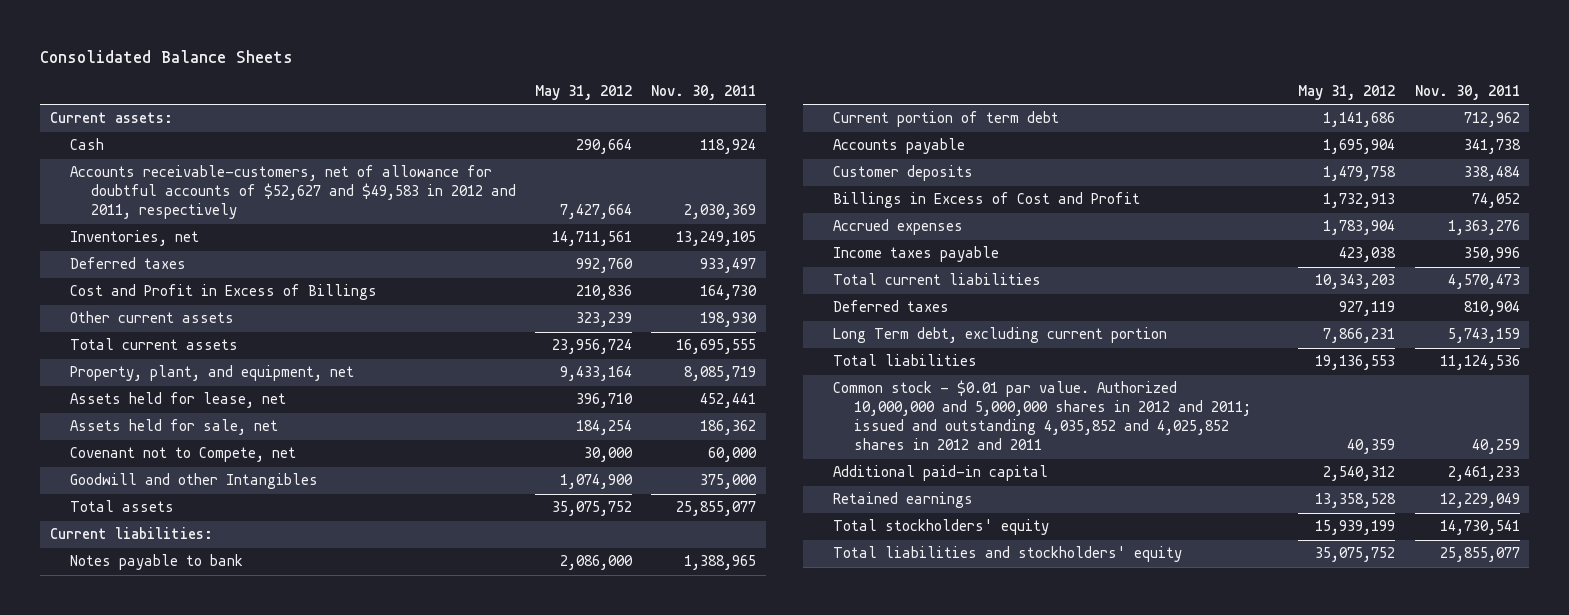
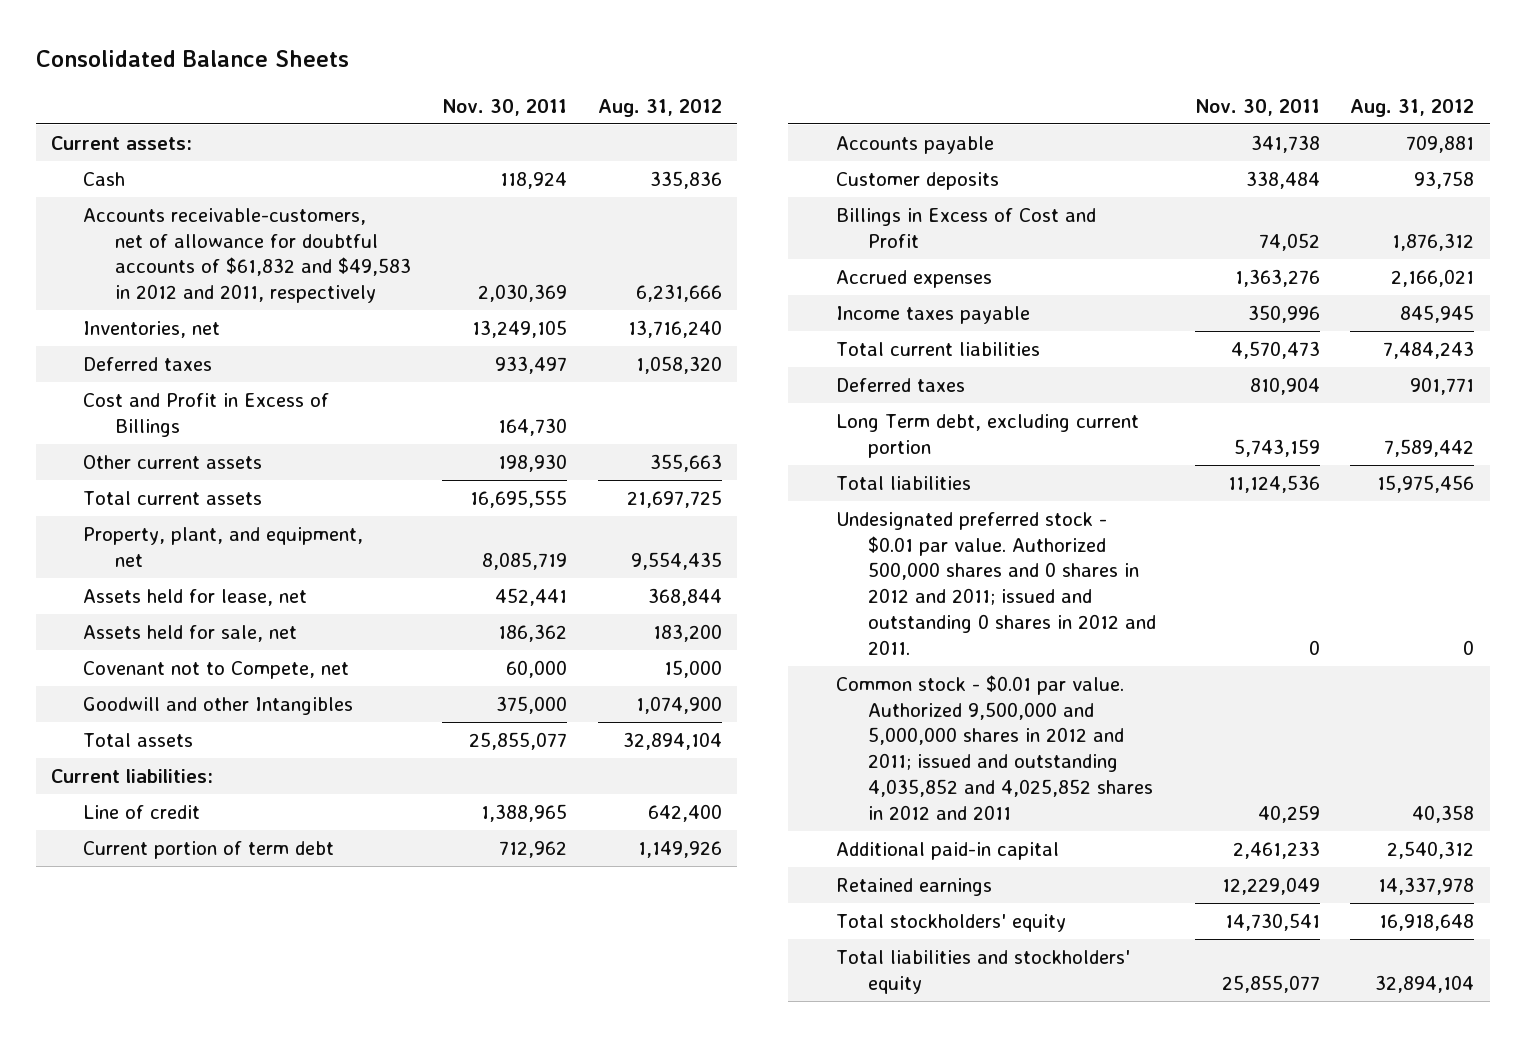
[535,85,633,101] May 31, 2012 -> none
none -> [597,98,722,117] Aug. 31, 2012
[70,165,516,220] Accounts receivable-customers, net of allowance for doubtful accounts of $52,627 and $49,583 in 2012 and 2011, respectively -> [83,208,412,304] Accounts receivable-customers, net of allowance for doubtful accounts of $61,832 and $49,583 in 2012 and 2011, respectively
[70,554,244,571] Notes payable to bank -> [83,805,201,820] Line of credit
none -> [835,512,1157,655] Undesignated preferred stock - $0.01 par value. Authorized 500,000 shares and 0 shares in 2012 and 2011; issued and outstanding 0 shares in 2012 and 2011.
[833,380,1251,451] Common stock - $0.01 par value. Authorized 10,000,000 and 5,000,000 shares in 2012 and 2011; issued and outstanding 4,035,852 and 4,025,852 shares in 2012 and 2011 -> [835,675,1154,820] Common stock - $0.01 par value. Authorized 9,500,000 and 5,000,000 shares in 2012 and 2011; issued and outstanding 4,035,852 and 4,025,852 shares in 2012 and 2011

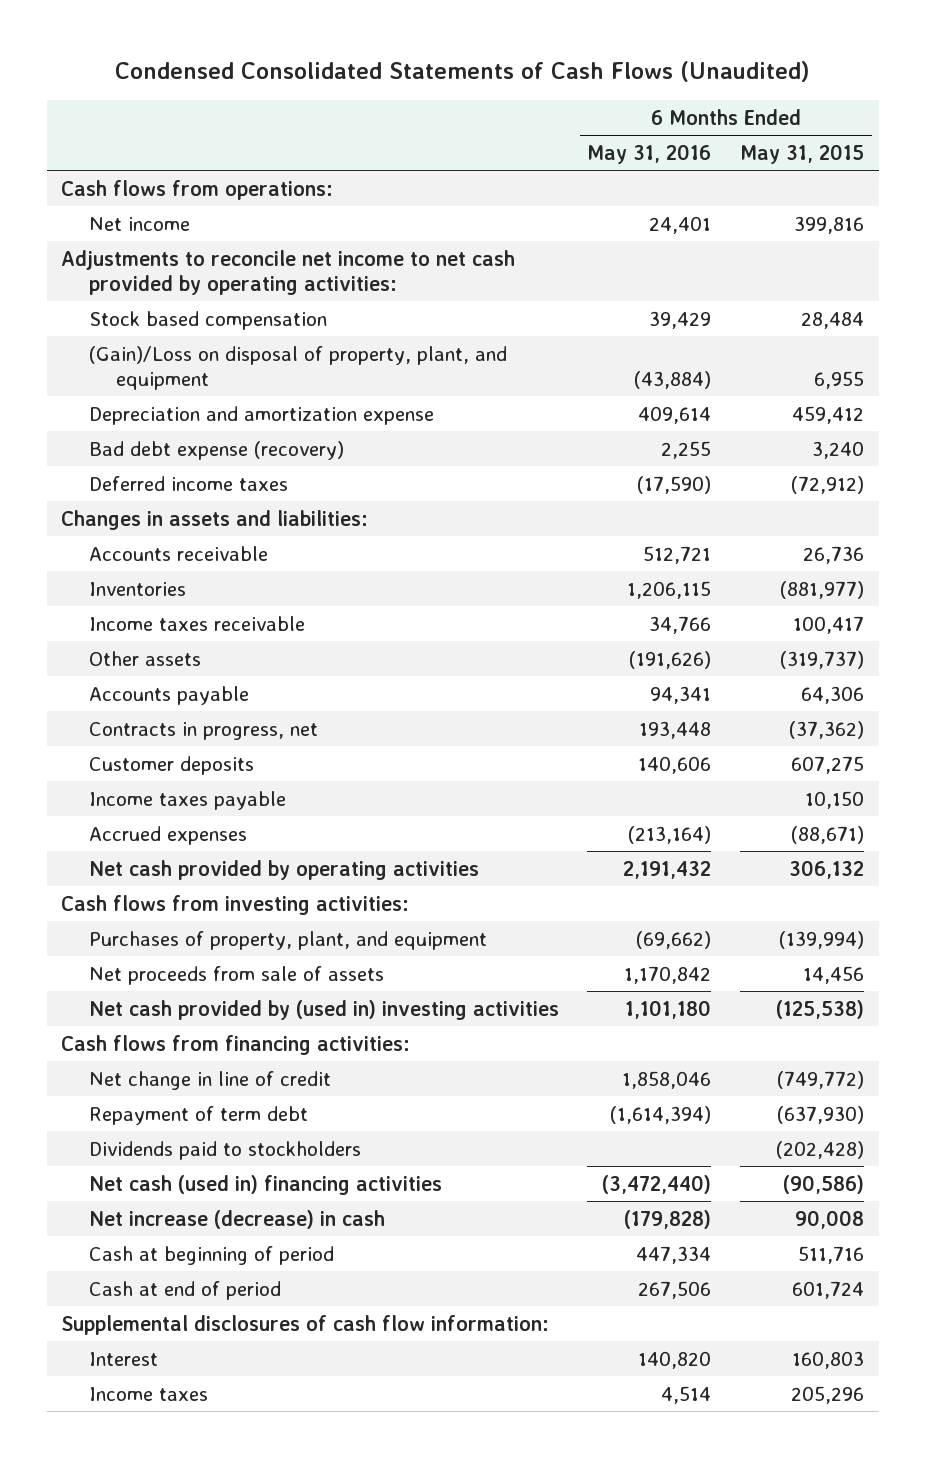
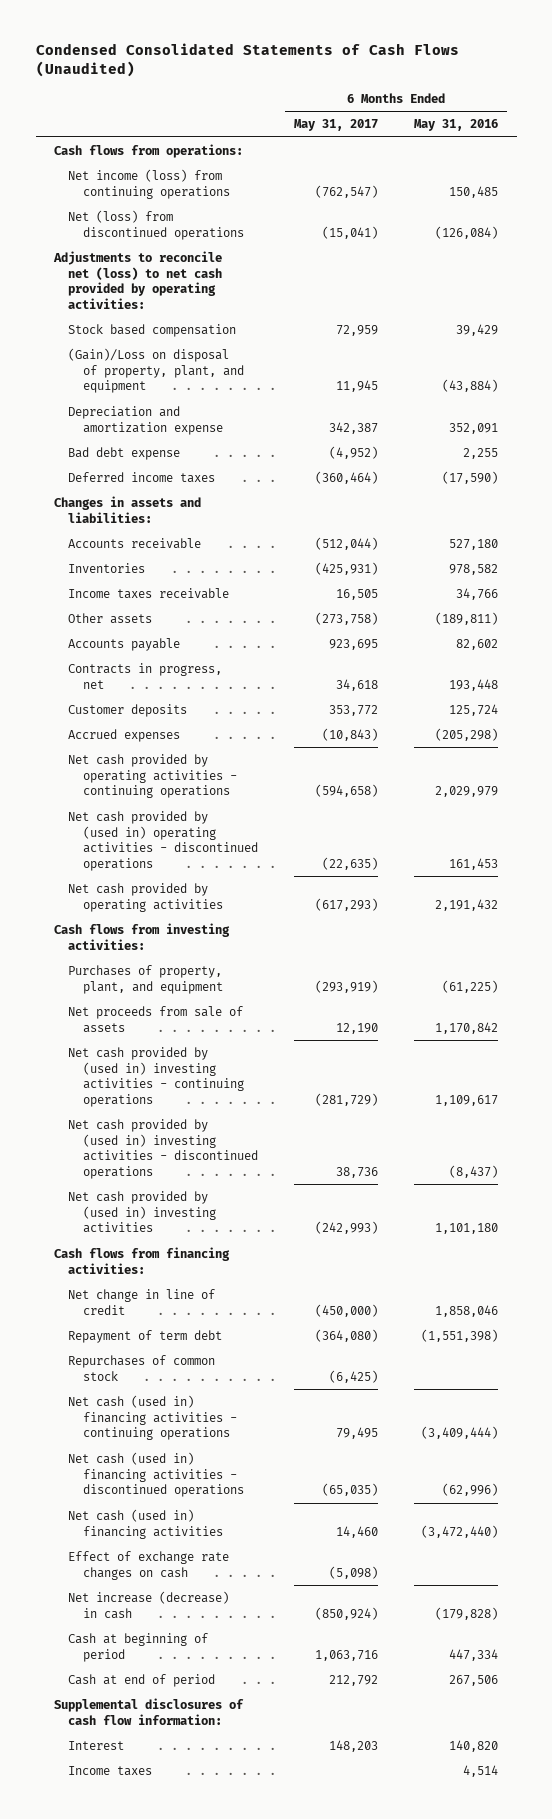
[740,143,865,164] May 31, 2015 -> none
none -> [293,119,378,132] May 31, 2017
[88,216,190,231] Net income -> none
none -> [68,168,230,199] Net income (loss) from continuing operations
none -> [68,209,244,240] Net (loss) from discontinued operations
[61,249,516,295] Adjustments to reconcile net income to net cash provided by operating activities: -> [52,250,223,310] Adjustments to reconcile net (loss) to net cash provided by operating activities:
[638,405,712,424] 409,614 -> [449,422,499,434] 352,091
[88,440,344,460] Bad debt expense (recovery) -> [68,446,181,460] Bad debt expense
[643,545,712,564] 512,721 -> [449,538,499,550] 527,180
[627,580,712,599] 1,206,115 -> [449,563,499,575] 978,582
[629,650,712,669] (191,626) -> [435,611,499,625] (189,811)
[650,685,712,704] 94,341 -> [456,638,499,650] 82,602
[88,790,286,810] Income taxes payable -> none
[638,755,712,774] 140,606 -> [449,703,499,716] 125,724
[628,825,712,844] (213,164) -> [435,727,499,741] (205,298)
none -> [68,753,237,799] Net cash provided by operating activities - continuing operations
none -> [68,810,258,872] Net cash provided by (used in) operating activities - discontinued operations
[636,930,712,949] (69,662) -> [442,979,499,993] (61,225)
none -> [68,1046,244,1108] Net cash provided by (used in) investing activities - continuing operations
none -> [68,1118,258,1180] Net cash provided by (used in) investing activities - discontinued operations
[88,1140,361,1160] Dividends paid to stockholders -> none
[610,1105,712,1124] (1,614,394) -> [421,1328,499,1342] (1,551,398)
none -> [68,1354,216,1381] Repurchases of common stock
none -> [68,1394,237,1441] Net cash (used in) financing activities - continuing operations
none -> [68,1451,244,1498] Net cash (used in) financing activities - discontinued operations
none -> [68,1550,230,1580] Effect of exchange rate changes on cash

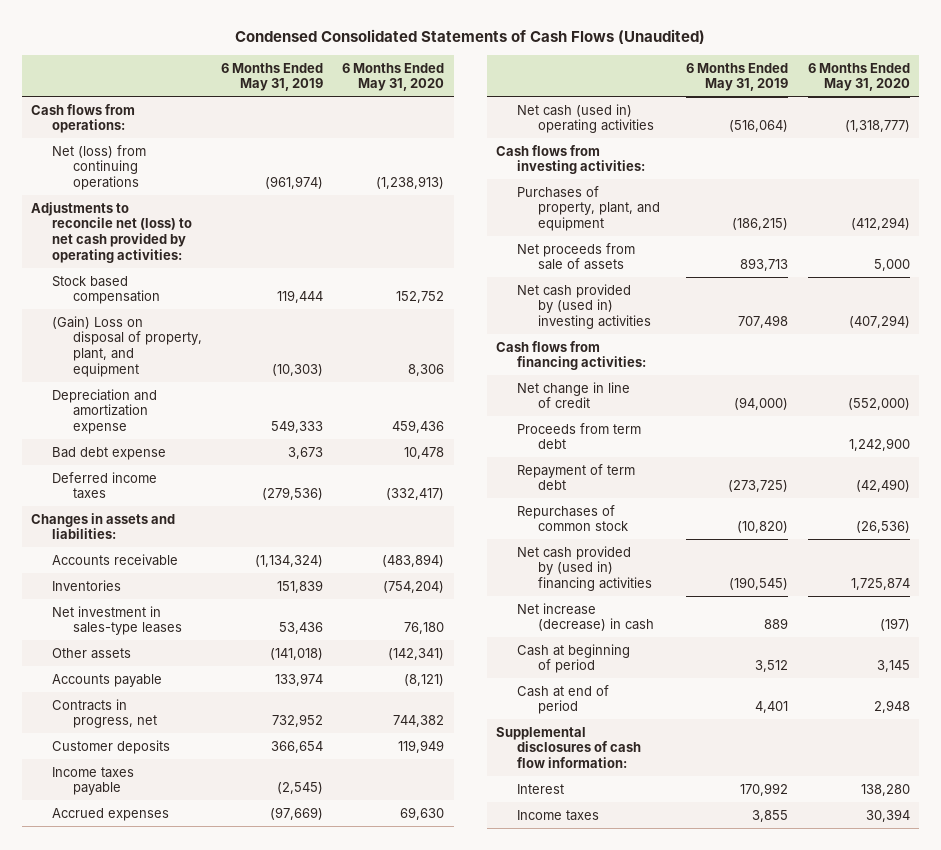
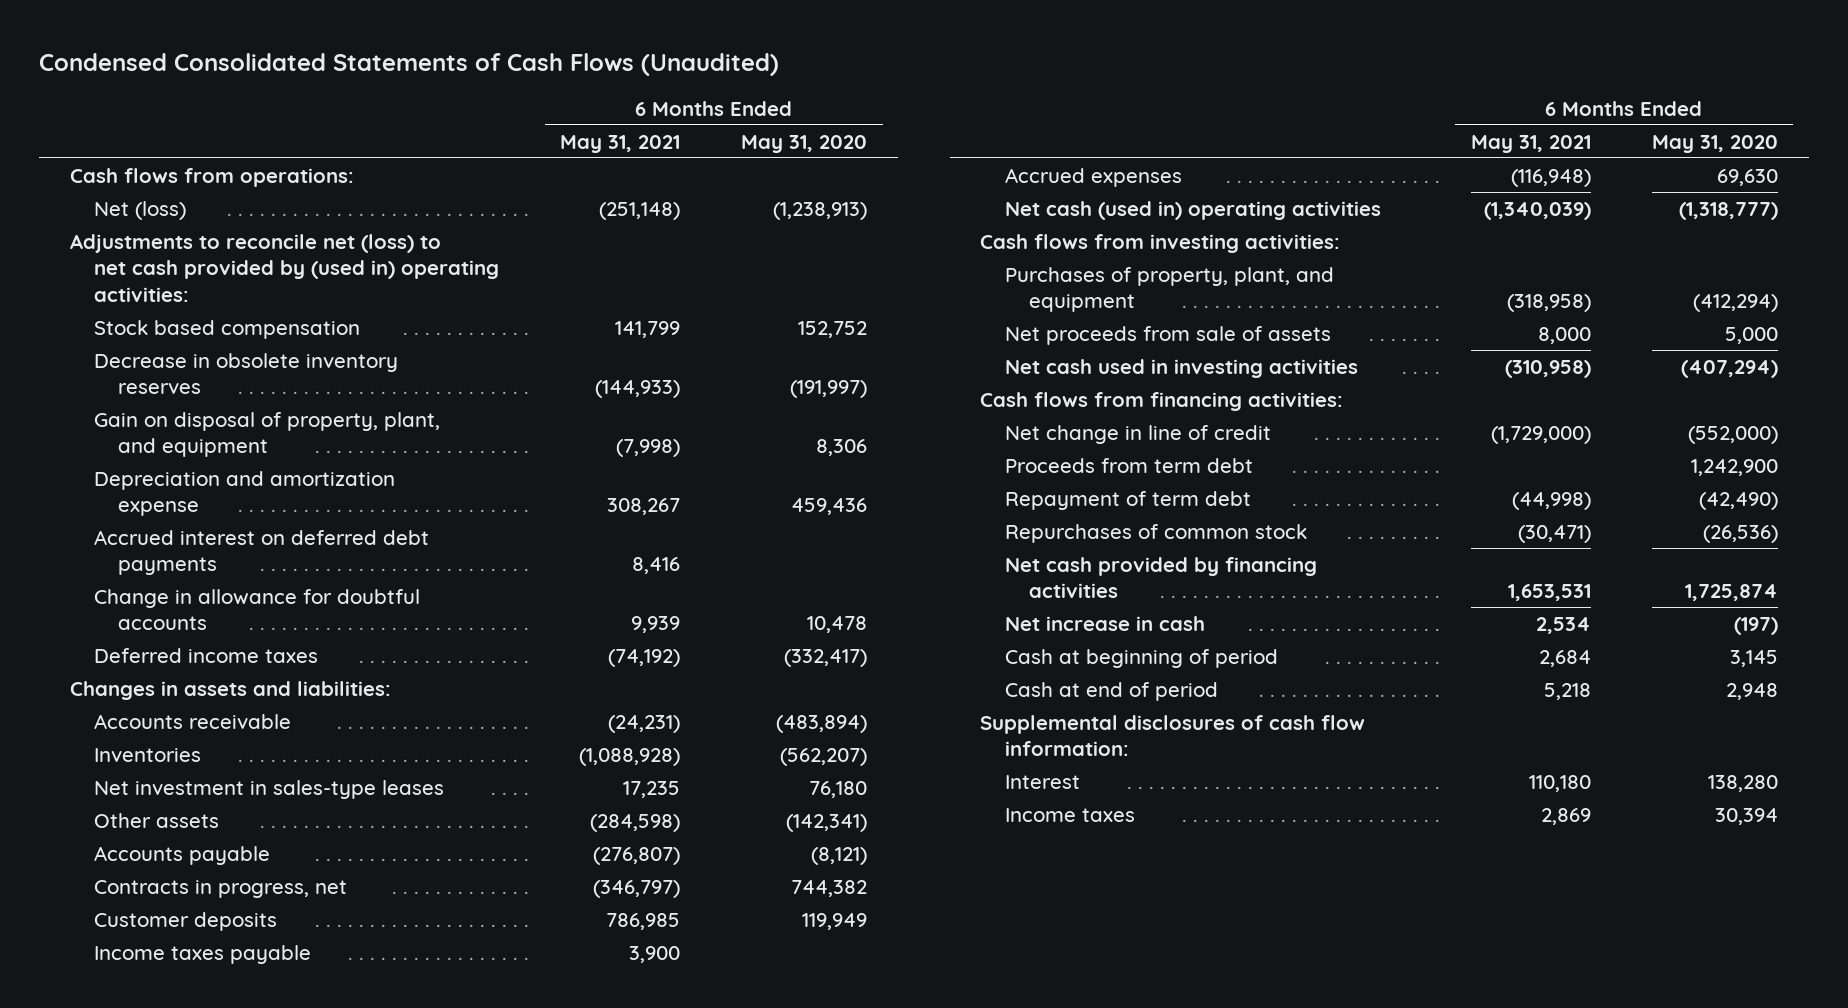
[221,62,324,92] 6 Months Ended May 31, 2019 -> none
none -> [559,134,680,153] May 31, 2021
[52,144,147,190] Net (loss) from continuing operations -> [93,200,186,220] Net (loss)
[31,201,193,263] Adjustments to reconcile net (loss) to net cash provided by operating activities: -> [69,233,499,302] Adjustments to reconcile net (loss) to net cash provided by (used in) operating activities:
none -> [93,352,398,395] Decrease in obsolete inventory reserves
[52,315,203,377] (Gain) Loss on disposal of property, plant, and equipment -> [93,411,440,458] Gain on disposal of property, plant, and equipment
none -> [93,529,429,576] Accrued interest on deferred debt payments
[52,446,167,460] Bad debt expense -> [93,588,420,631] Change in allowance for doubtful accounts
[383,580,445,593] (754,204) -> [780,747,868,766] (562,207)
[517,283,652,329] Net cash provided by (used in) investing activities -> [1004,358,1358,378] Net cash used in investing activities
[517,545,653,591] Net cash provided by (used in) financing activities -> [1004,556,1317,599] Net cash provided by financing activities
[517,602,655,632] Net increase (decrease) in cash -> [1004,615,1205,631] Net increase in cash

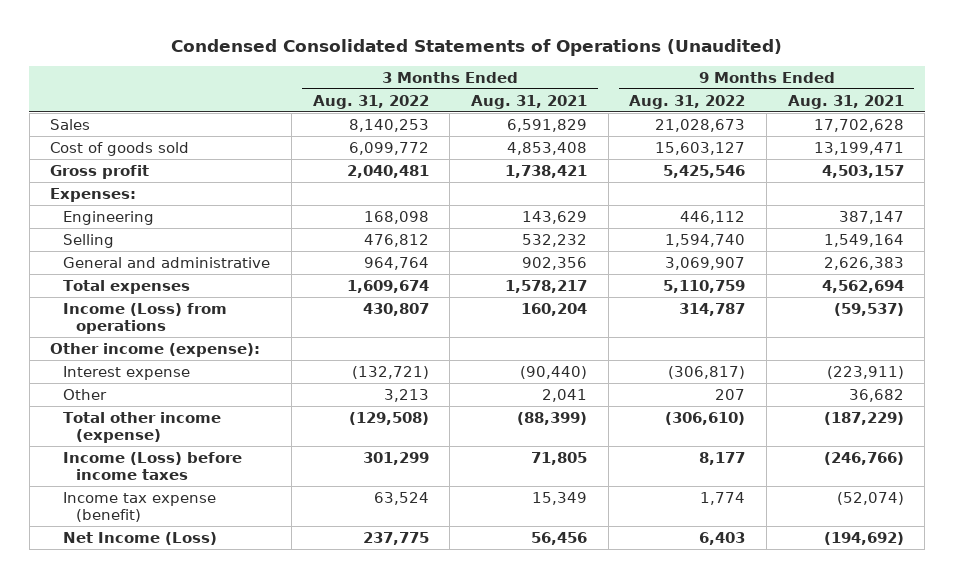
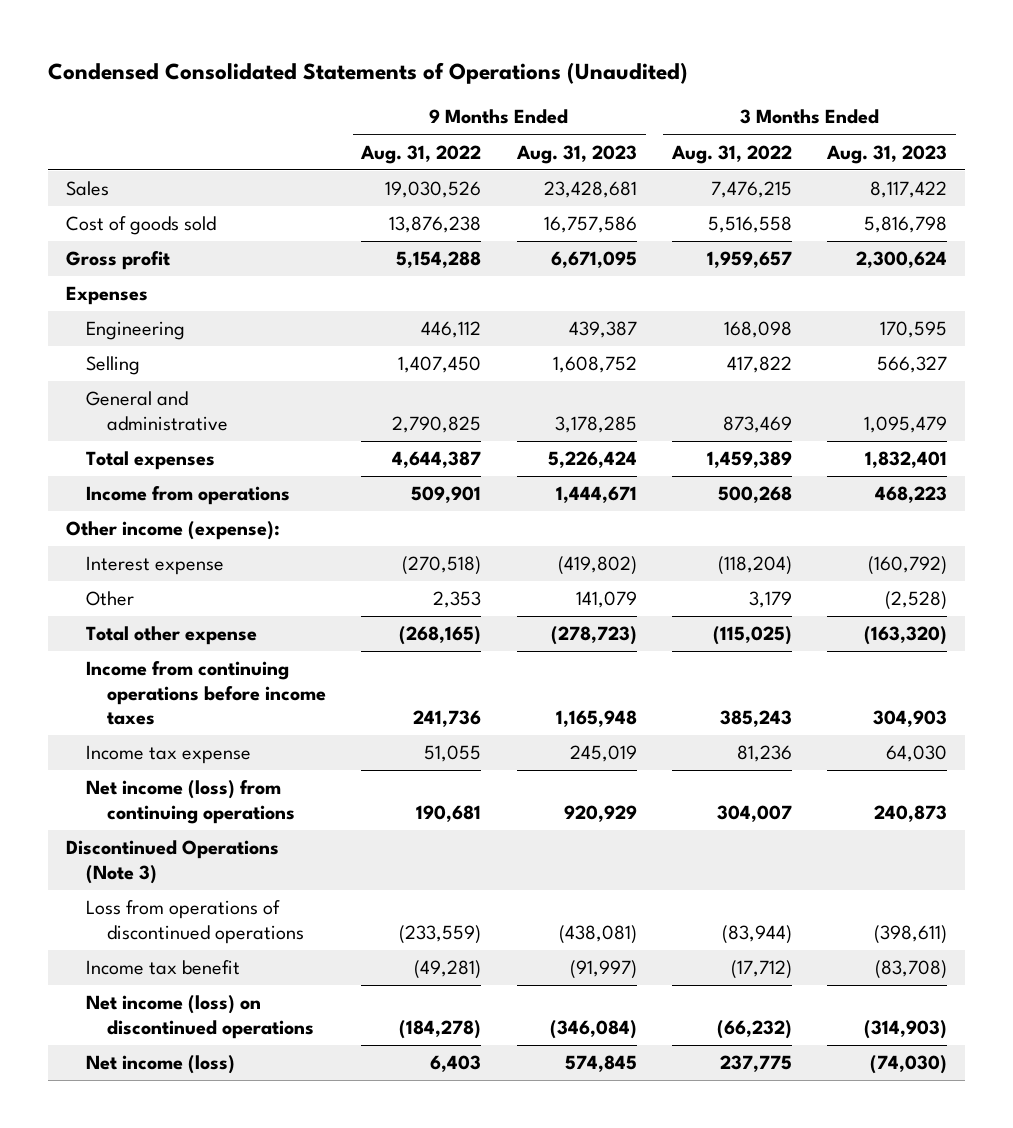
[471,94,588,109] Aug. 31, 2021 -> none
[787,94,904,109] Aug. 31, 2021 -> none
none -> [515,144,637,164] Aug. 31, 2023
none -> [826,144,948,164] Aug. 31, 2023
[348,118,429,132] 8,140,253 -> [711,181,793,199] 7,476,215
[655,118,746,132] 21,028,673 -> [385,181,482,199] 19,030,526
[348,141,429,155] 6,099,772 -> [708,216,793,234] 5,516,558
[655,141,746,155] 15,603,127 -> [389,216,482,234] 13,876,238
[346,164,429,178] 2,040,481 -> [707,251,793,269] 1,959,657
[663,164,746,178] 5,425,546 -> [396,251,482,269] 5,154,288
[50,187,137,202] Expenses: -> [65,286,148,306] Expenses
[363,233,429,247] 476,812 -> [727,356,793,374] 417,822
[665,233,746,247] 1,594,740 -> [398,356,482,374] 1,407,450
[363,256,429,270] 964,764 -> [723,415,793,433] 873,469
[665,256,746,270] 3,069,907 -> [392,415,482,433] 2,790,825
[346,279,429,293] 1,609,674 -> [707,451,793,469] 1,459,389
[663,279,746,293] 5,110,759 -> [392,451,482,469] 4,644,387
[63,302,228,335] Income (Loss) from operations -> [86,486,291,506] Income from operations
[362,302,429,316] 430,807 -> [718,486,793,504] 500,268
[679,302,746,316] 314,787 -> [411,486,482,504] 509,901
[351,365,429,379] (132,721) -> [718,556,793,576] (118,204)
[668,365,746,379] (306,817) -> [402,556,482,576] (270,518)
[383,388,429,402] 3,213 -> [749,591,793,609] 3,179
[715,388,746,400] 207 -> [433,591,482,609] 2,353
[63,411,222,444] Total other income (expense) -> [86,626,258,646] Total other expense
[348,411,429,425] (129,508) -> [713,626,793,646] (115,025)
[665,411,746,425] (306,610) -> [399,626,482,646] (268,165)
[63,451,243,481] Income (Loss) before income taxes -> [86,661,327,726] Income from continuing operations before income taxes
[362,451,429,465] 301,299 -> [720,710,793,728] 385,243
[699,451,746,465] 8,177 -> [413,710,482,728] 241,736
[63,491,217,523] Income tax expense (benefit) -> [86,745,252,765] Income tax expense
[373,491,429,505] 63,524 -> [737,745,793,763] 81,236
[700,491,746,505] 1,774 -> [424,745,482,763] 51,055
none -> [86,780,296,824] Net income (loss) from continuing operations
none -> [65,840,279,884] Discontinued Operations (Note 3)
none -> [86,900,305,944] Loss from operations of discontinued operations
none -> [86,960,241,976] Income tax benefit
none -> [86,995,315,1039] Net income (loss) on discontinued operations
[63,531,218,545] Net Income (Loss) -> [86,1055,236,1075] Net income (loss)

